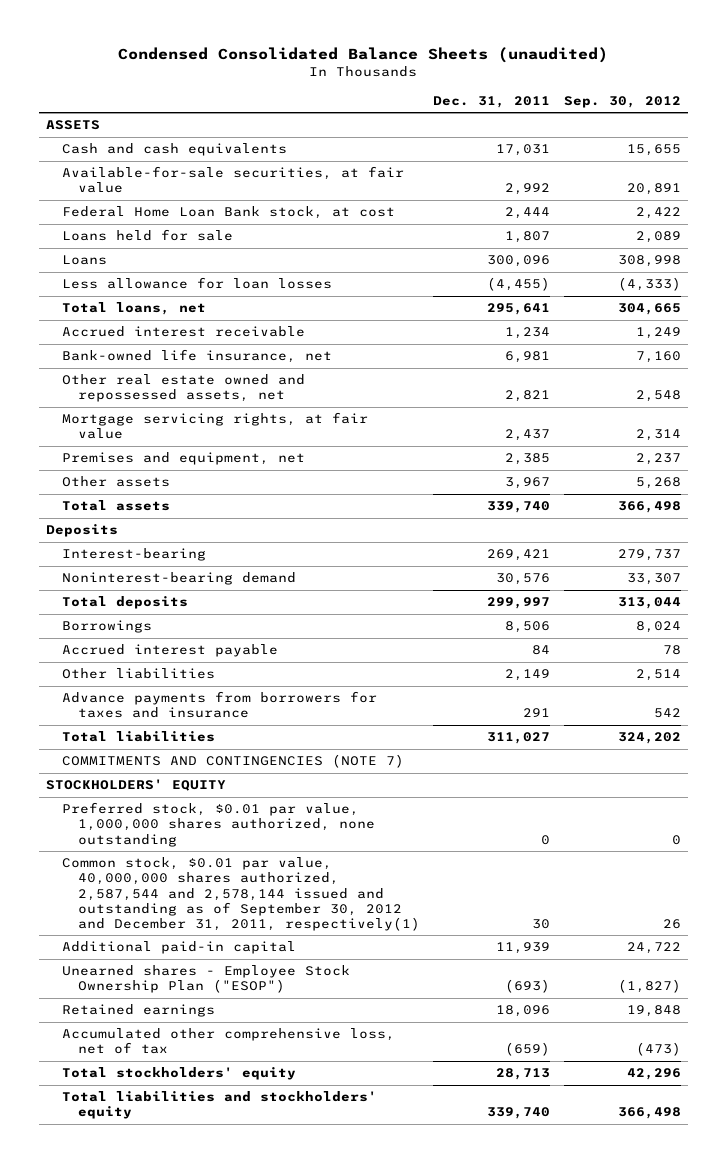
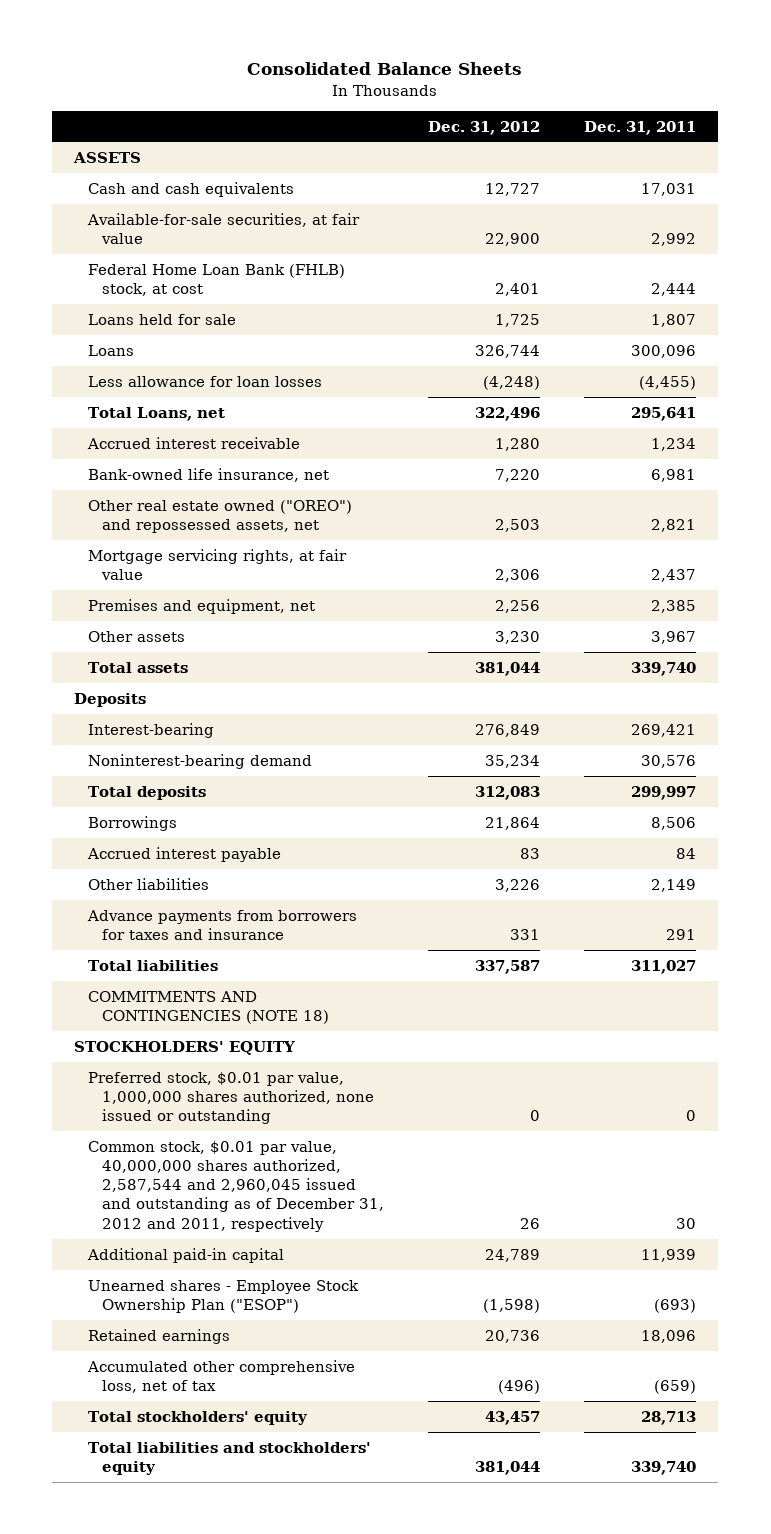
[118,46,609,63] Condensed Consolidated Balance Sheets (unaudited) -> [247,62,523,76] Consolidated Balance Sheets
[563,95,681,108] Sep. 30, 2012 -> none
none -> [428,120,541,135] Dec. 31, 2012
[61,206,395,220] Federal Home Loan Bank stock, at cost -> [88,263,346,297] Federal Home Loan Bank (FHLB) stock, at cost
[61,302,206,316] Total loans, net -> [88,406,226,421] Total Loans, net
[61,374,305,403] Other real estate owned and repossessed assets, net -> [88,499,353,534] Other real estate owned ("OREO") and repossessed assets, net
[61,754,404,769] COMMITMENTS AND CONTINGENCIES (NOTE 7) -> [88,990,329,1025] COMMITMENTS AND CONTINGENCIES (NOTE 18)
[61,802,375,847] Preferred stock, $0.01 par value, 1,000,000 shares authorized, none outstanding -> [88,1071,374,1125] Preferred stock, $0.01 par value, 1,000,000 shares authorized, none issued or outstanding
[61,857,420,931] Common stock, $0.01 par value, 40,000,000 shares authorized, 2,587,544 and 2,578,144 issued and outstanding as of September 30, 2012 and December 31, 2011, respectively(1) -> [88,1140,384,1232] Common stock, $0.01 par value, 40,000,000 shares authorized, 2,587,544 and 2,960,045 issued and outstanding as of December 31, 2012 and 2011, respectively

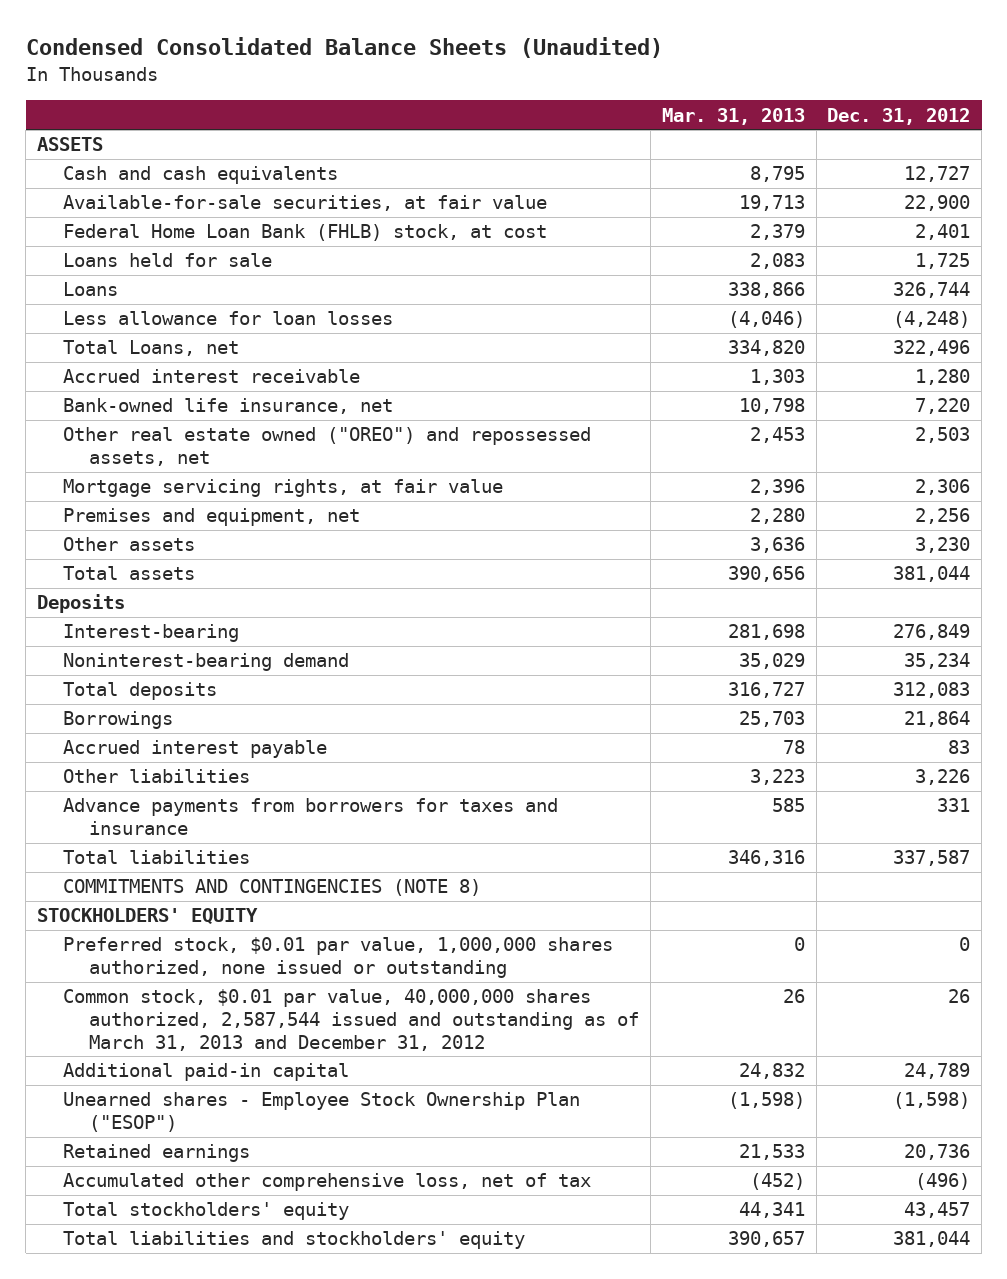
[247,62,523,76] Consolidated Balance Sheets -> [25,37,663,59] Condensed Consolidated Balance Sheets (Unaudited)
[584,120,697,135] Dec. 31, 2011 -> none
none -> [661,107,805,125] Mar. 31, 2013
[88,990,329,1025] COMMITMENTS AND CONTINGENCIES (NOTE 18) -> [63,879,482,897] COMMITMENTS AND CONTINGENCIES (NOTE 8)
[88,1140,384,1232] Common stock, $0.01 par value, 40,000,000 shares authorized, 2,587,544 and 2,960,045 issued and outstanding as of December 31, 2012 and 2011, respectively -> [63,989,640,1051] Common stock, $0.01 par value, 40,000,000 shares authorized, 2,587,544 issued and outstanding as of March 31, 2013 and December 31, 2012

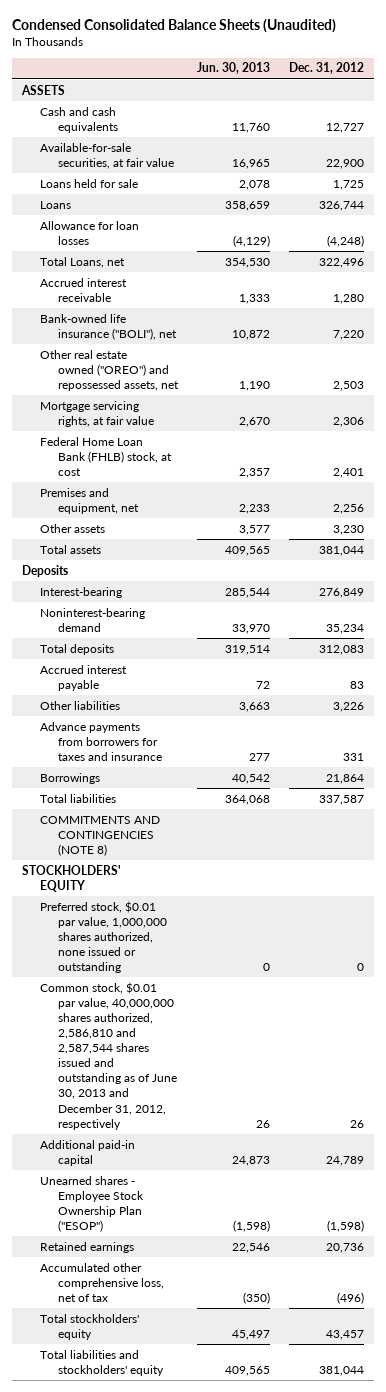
[661,107,805,125] Mar. 31, 2013 -> none
none -> [196,62,270,75] Jun. 30, 2013
[63,311,394,326] Less allowance for loan losses -> [39,220,139,245] Allowance for loan losses
[63,398,394,415] Bank-owned life insurance, net -> [39,313,177,340] Bank-owned life insurance ("BOLI"), net
[63,224,548,242] Federal Home Loan Bank (FHLB) stock, at cost -> [39,436,172,476] Federal Home Loan Bank (FHLB) stock, at cost
[63,711,174,730] Borrowings -> [39,772,100,784] Borrowings
[63,989,640,1051] Common stock, $0.01 par value, 40,000,000 shares authorized, 2,587,544 issued and outstanding as of March 31, 2013 and December 31, 2012 -> [39,981,177,1130] Common stock, $0.01 par value, 40,000,000 shares authorized, 2,586,810 and 2,587,544 shares issued and outstanding as of June 30, 2013 and December 31, 2012, respectively

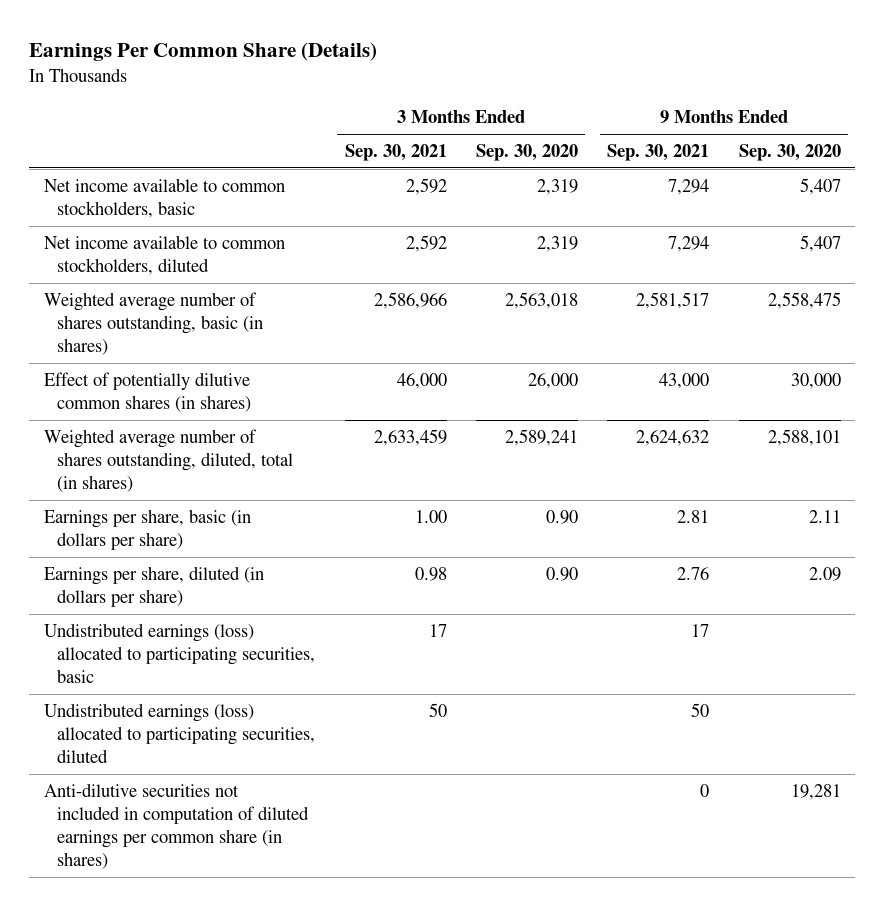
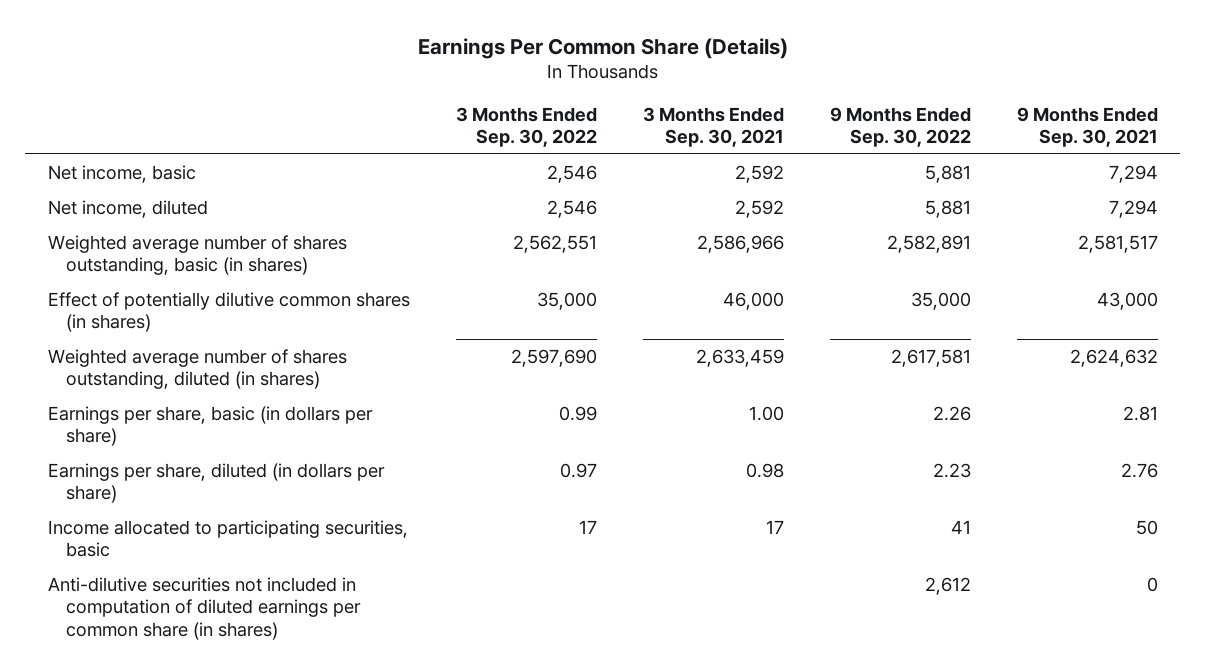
[475,143,578,161] Sep. 30, 2020 -> none
[738,143,841,161] Sep. 30, 2020 -> none
none -> [456,106,598,147] 3 Months Ended Sep. 30, 2022
none -> [829,106,971,147] 9 Months Ended Sep. 30, 2022
[43,177,285,218] Net income available to common stockholders, basic -> [48,165,197,184] Net income, basic
[43,234,285,275] Net income available to common stockholders, diluted -> [48,200,209,219] Net income, diluted
[43,428,294,492] Weighted average number of shares outstanding, diluted, total (in shares) -> [48,349,348,390] Weighted average number of shares outstanding, diluted (in shares)
[43,702,316,763] Undistributed earnings (loss) allocated to participating securities, diluted -> none
[43,622,316,683] Undistributed earnings (loss) allocated to participating securities, basic -> [48,520,409,558] Income allocated to participating securities, basic
[691,623,710,637] 17 -> [1135,520,1158,536] 50

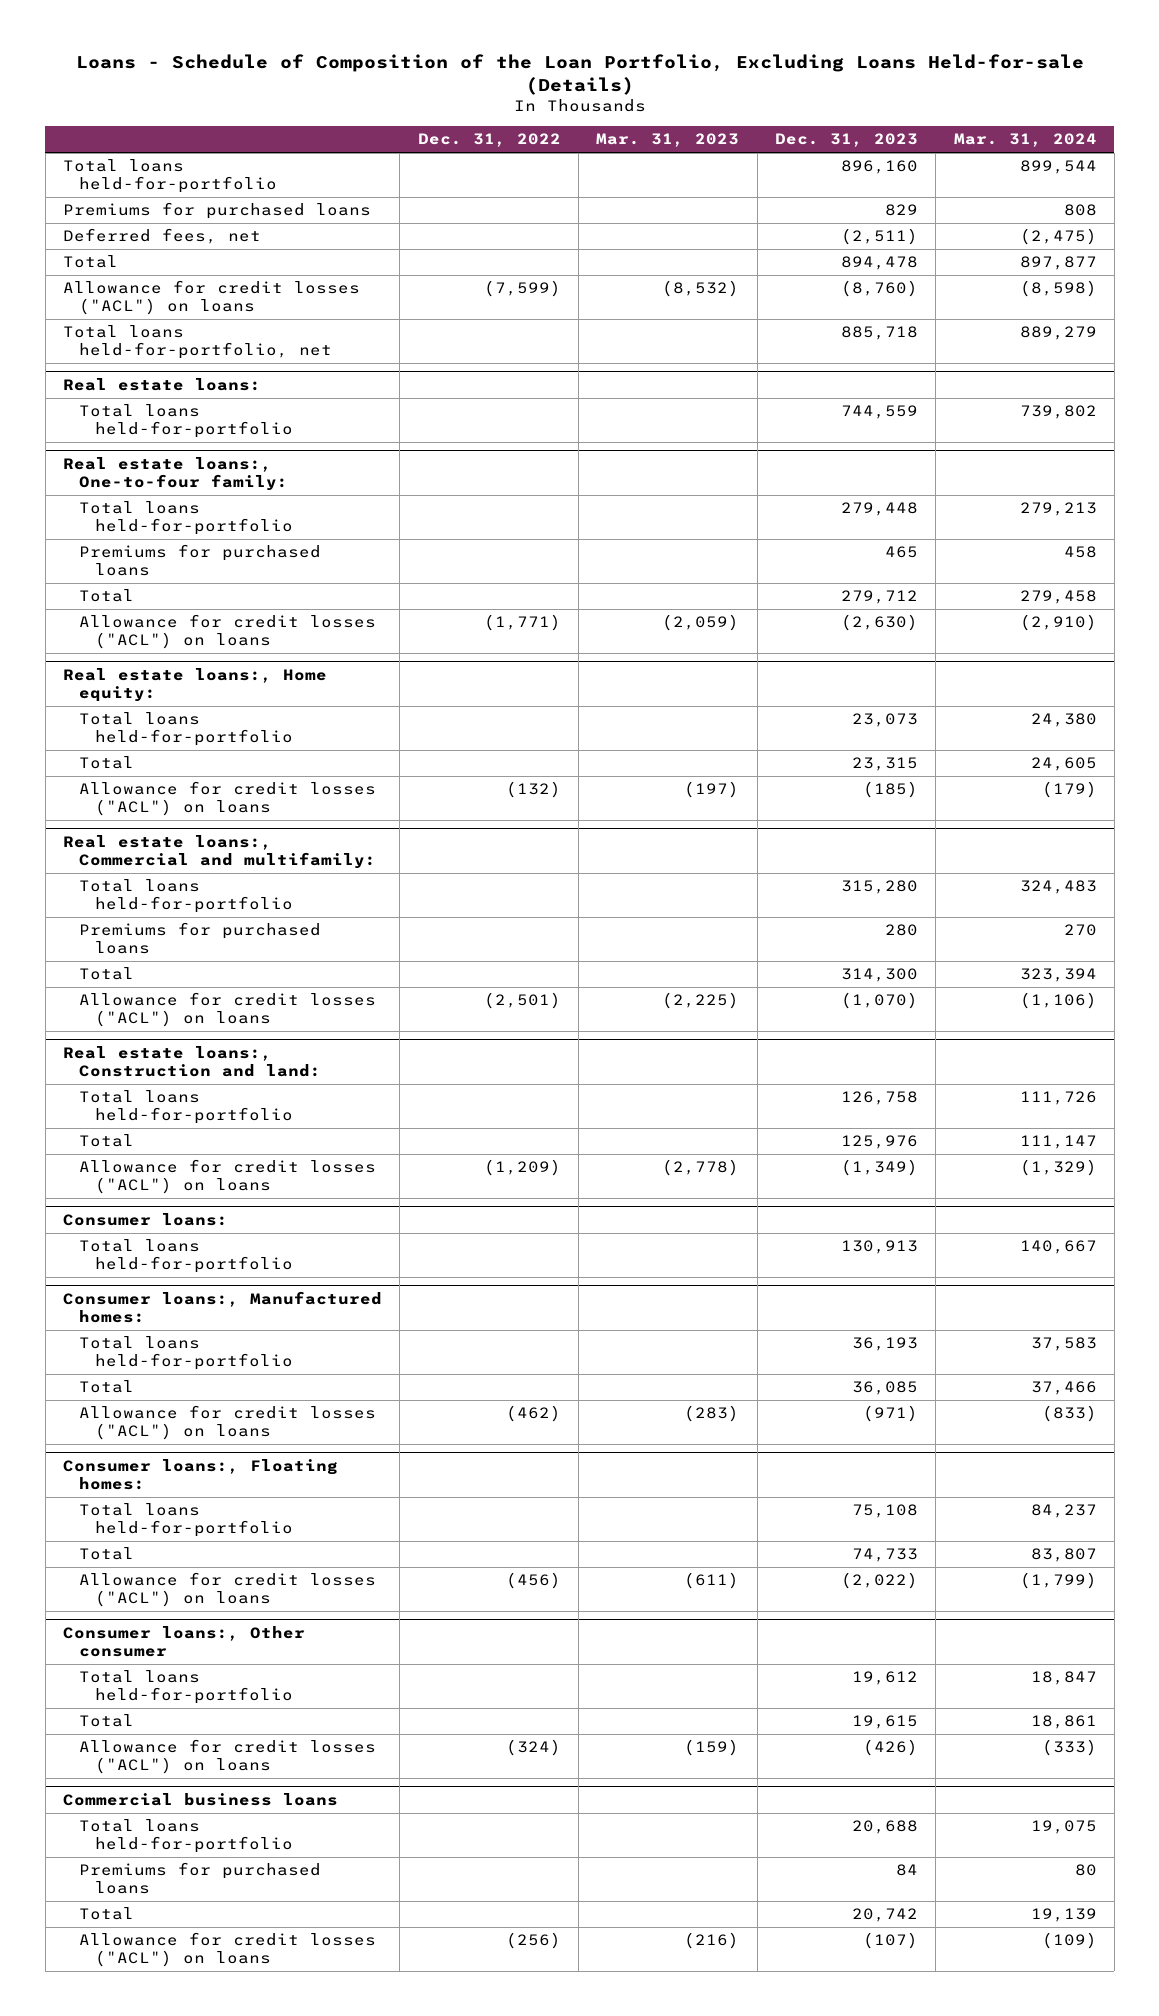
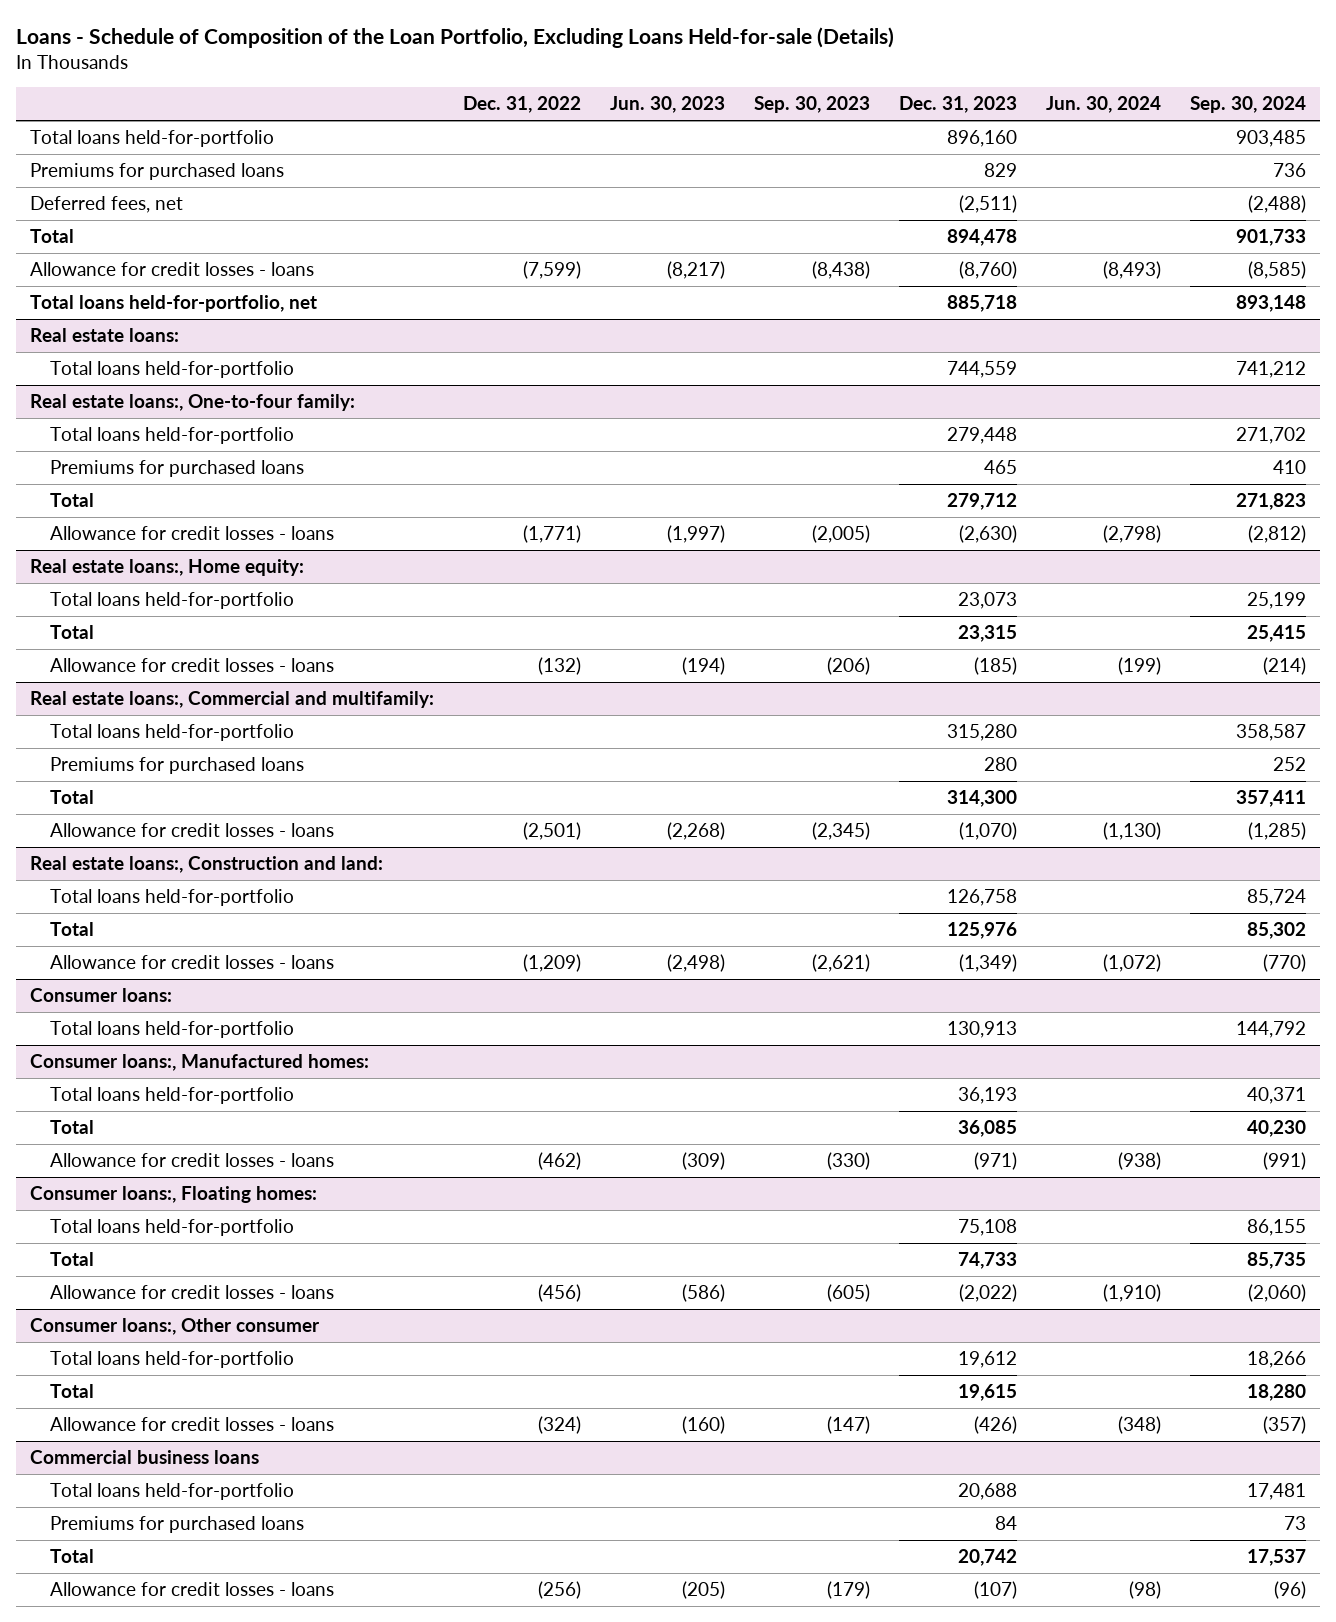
[596,133,740,148] Mar. 31, 2023 -> none
[953,133,1097,148] Mar. 31, 2024 -> none
none -> [609,96,725,114] Jun. 30, 2023
none -> [753,96,870,114] Sep. 30, 2023
none -> [1045,96,1161,114] Jun. 30, 2024
none -> [1189,96,1306,114] Sep. 30, 2024
[62,280,360,316] Allowance for credit losses ("ACL") on loans -> [30,261,315,276] Allowance for credit losses - loans
[78,614,376,650] Allowance for credit losses ("ACL") on loans -> [50,525,335,540] Allowance for credit losses - loans
[78,781,376,817] Allowance for credit losses ("ACL") on loans -> [50,657,335,672] Allowance for credit losses - loans
[78,992,376,1028] Allowance for credit losses ("ACL") on loans -> [50,822,335,837] Allowance for credit losses - loans
[78,1159,376,1195] Allowance for credit losses ("ACL") on loans -> [50,954,335,969] Allowance for credit losses - loans
[78,1405,376,1441] Allowance for credit losses ("ACL") on loans -> [50,1152,335,1167] Allowance for credit losses - loans
[78,1572,376,1608] Allowance for credit losses ("ACL") on loans -> [50,1284,335,1299] Allowance for credit losses - loans
[78,1739,376,1775] Allowance for credit losses ("ACL") on loans -> [50,1416,335,1431] Allowance for credit losses - loans
[78,1932,376,1968] Allowance for credit losses ("ACL") on loans -> [50,1581,335,1596] Allowance for credit losses - loans

